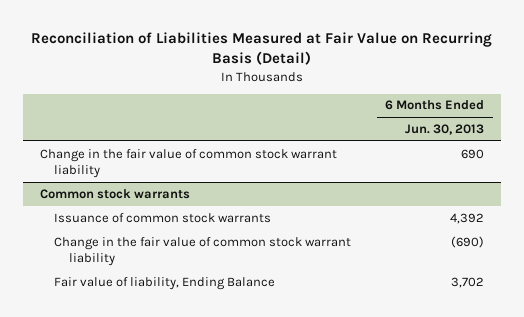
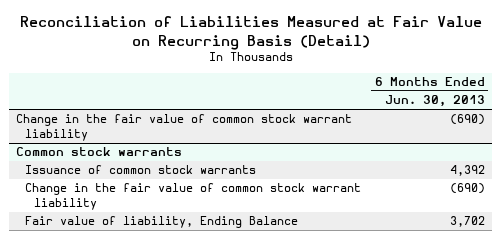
[461,148,485,159] 690 -> [449,114,485,126] (690)

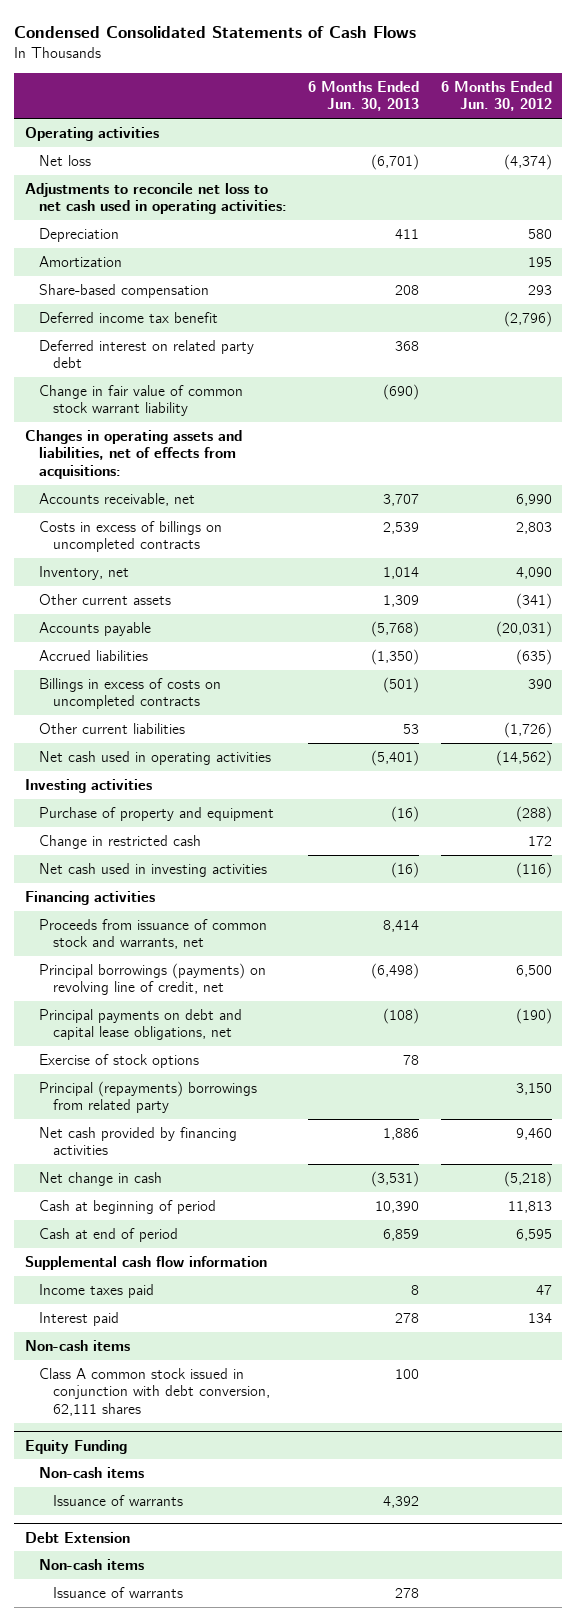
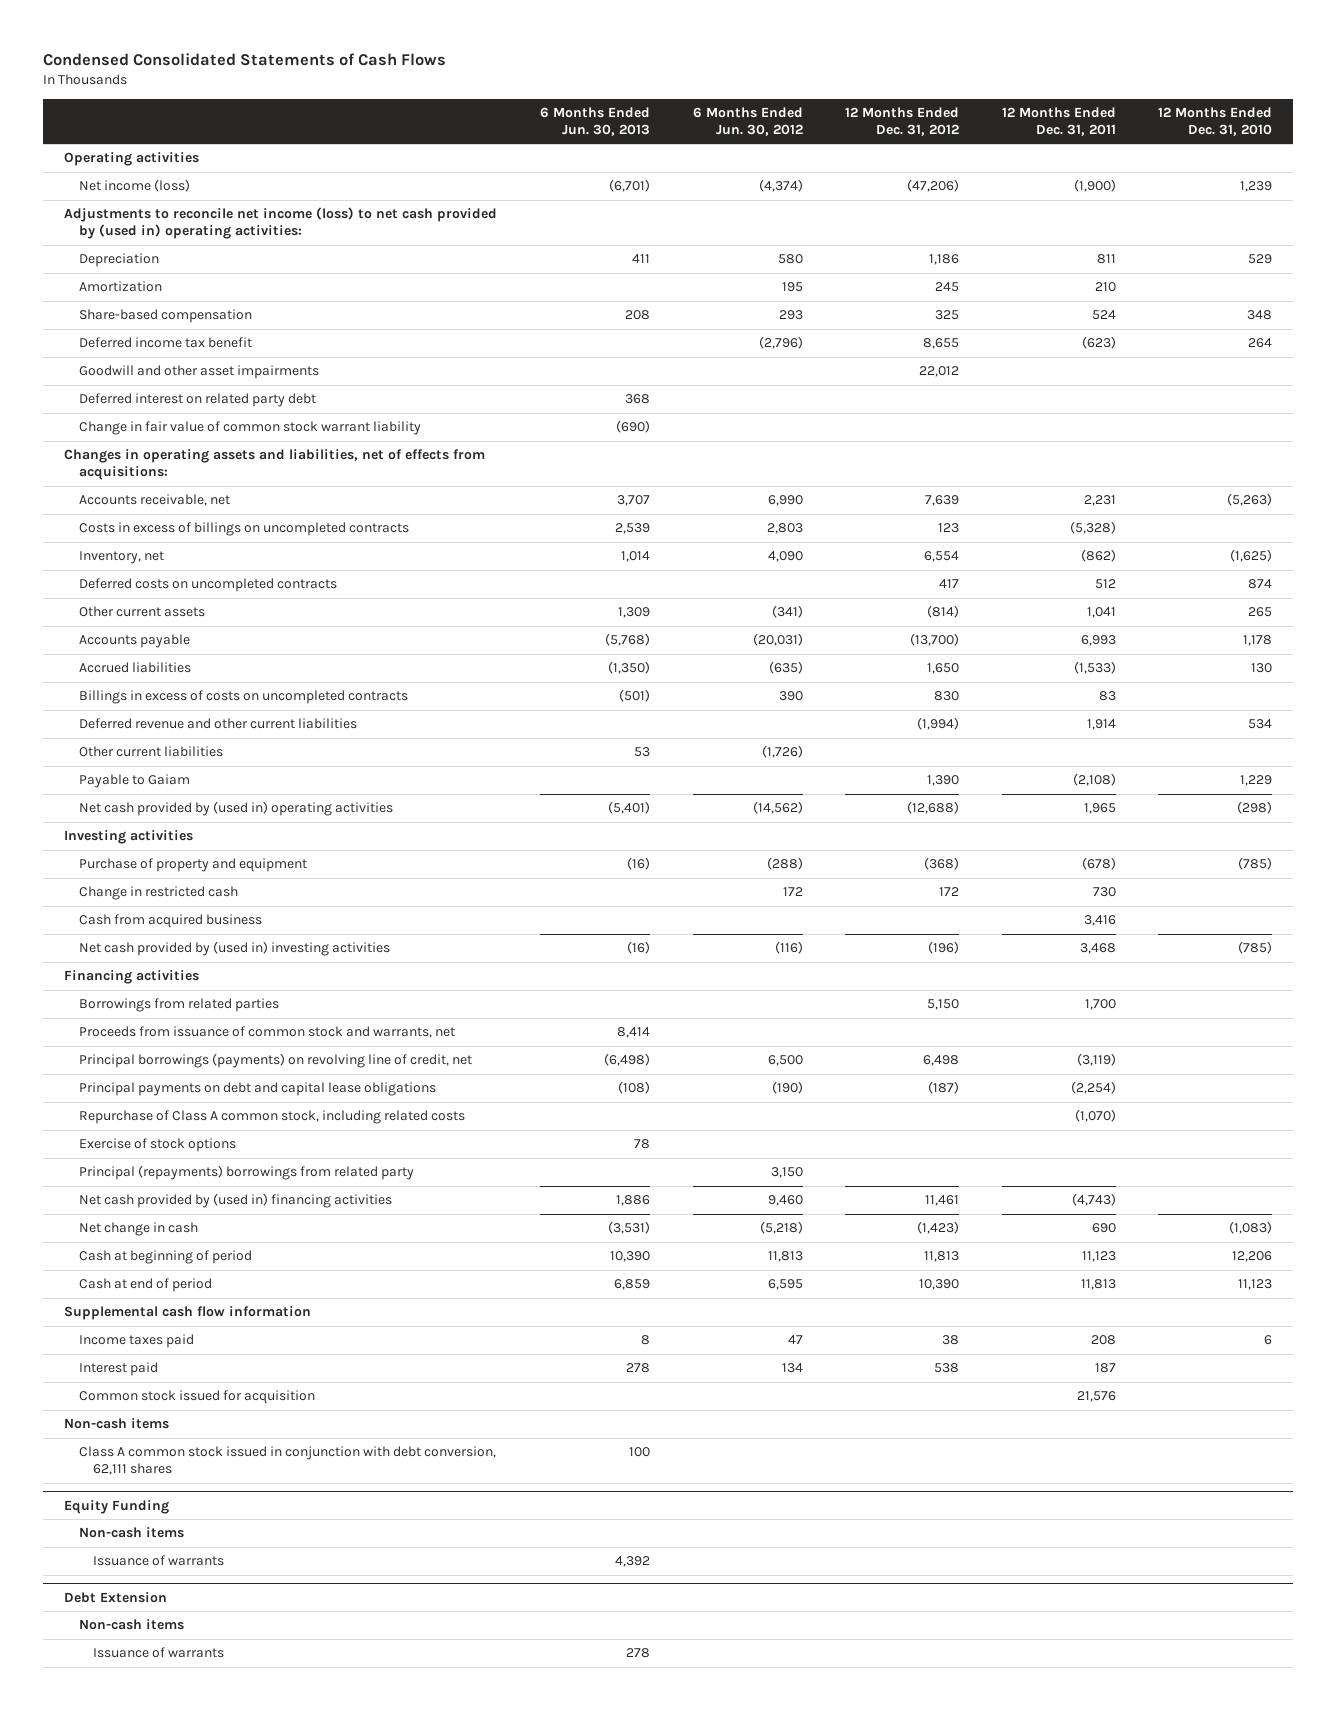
none -> [845,107,960,136] 12 Months Ended Dec. 31, 2012
none -> [1001,107,1116,136] 12 Months Ended Dec. 31, 2011
none -> [1158,107,1273,136] 12 Months Ended Dec. 31, 2010
[39,155,92,167] Net loss -> [78,179,190,193] Net income (loss)
[25,183,288,215] Adjustments to reconcile net loss to net cash used in operating activities: -> [64,207,498,240] Adjustments to reconcile net income (loss) to net cash provided by (used in) operating activities:
none -> [78,365,319,380] Goodwill and other asset impairments
none -> [78,578,337,593] Deferred costs on uncompleted contracts
none -> [78,718,357,730] Deferred revenue and other current liabilities
none -> [78,774,190,789] Payable to Gaiam
[39,751,272,766] Net cash used in operating activities -> [78,801,393,817] Net cash provided by (used in) operating activities
none -> [78,914,262,929] Cash from acquired business
[39,863,268,878] Net cash used in investing activities -> [78,941,390,957] Net cash provided by (used in) investing activities
none -> [78,998,279,1013] Borrowings from related parties
[39,1009,243,1041] Principal payments on debt and capital lease obligations, net -> [78,1082,436,1097] Principal payments on debt and capital lease obligations
none -> [78,1110,465,1125] Repurchase of Class A common stock, including related costs
[39,1127,238,1156] Net cash provided by financing activities -> [78,1193,392,1209] Net cash provided by (used in) financing activities
none -> [78,1390,315,1405] Common stock issued for acquisition

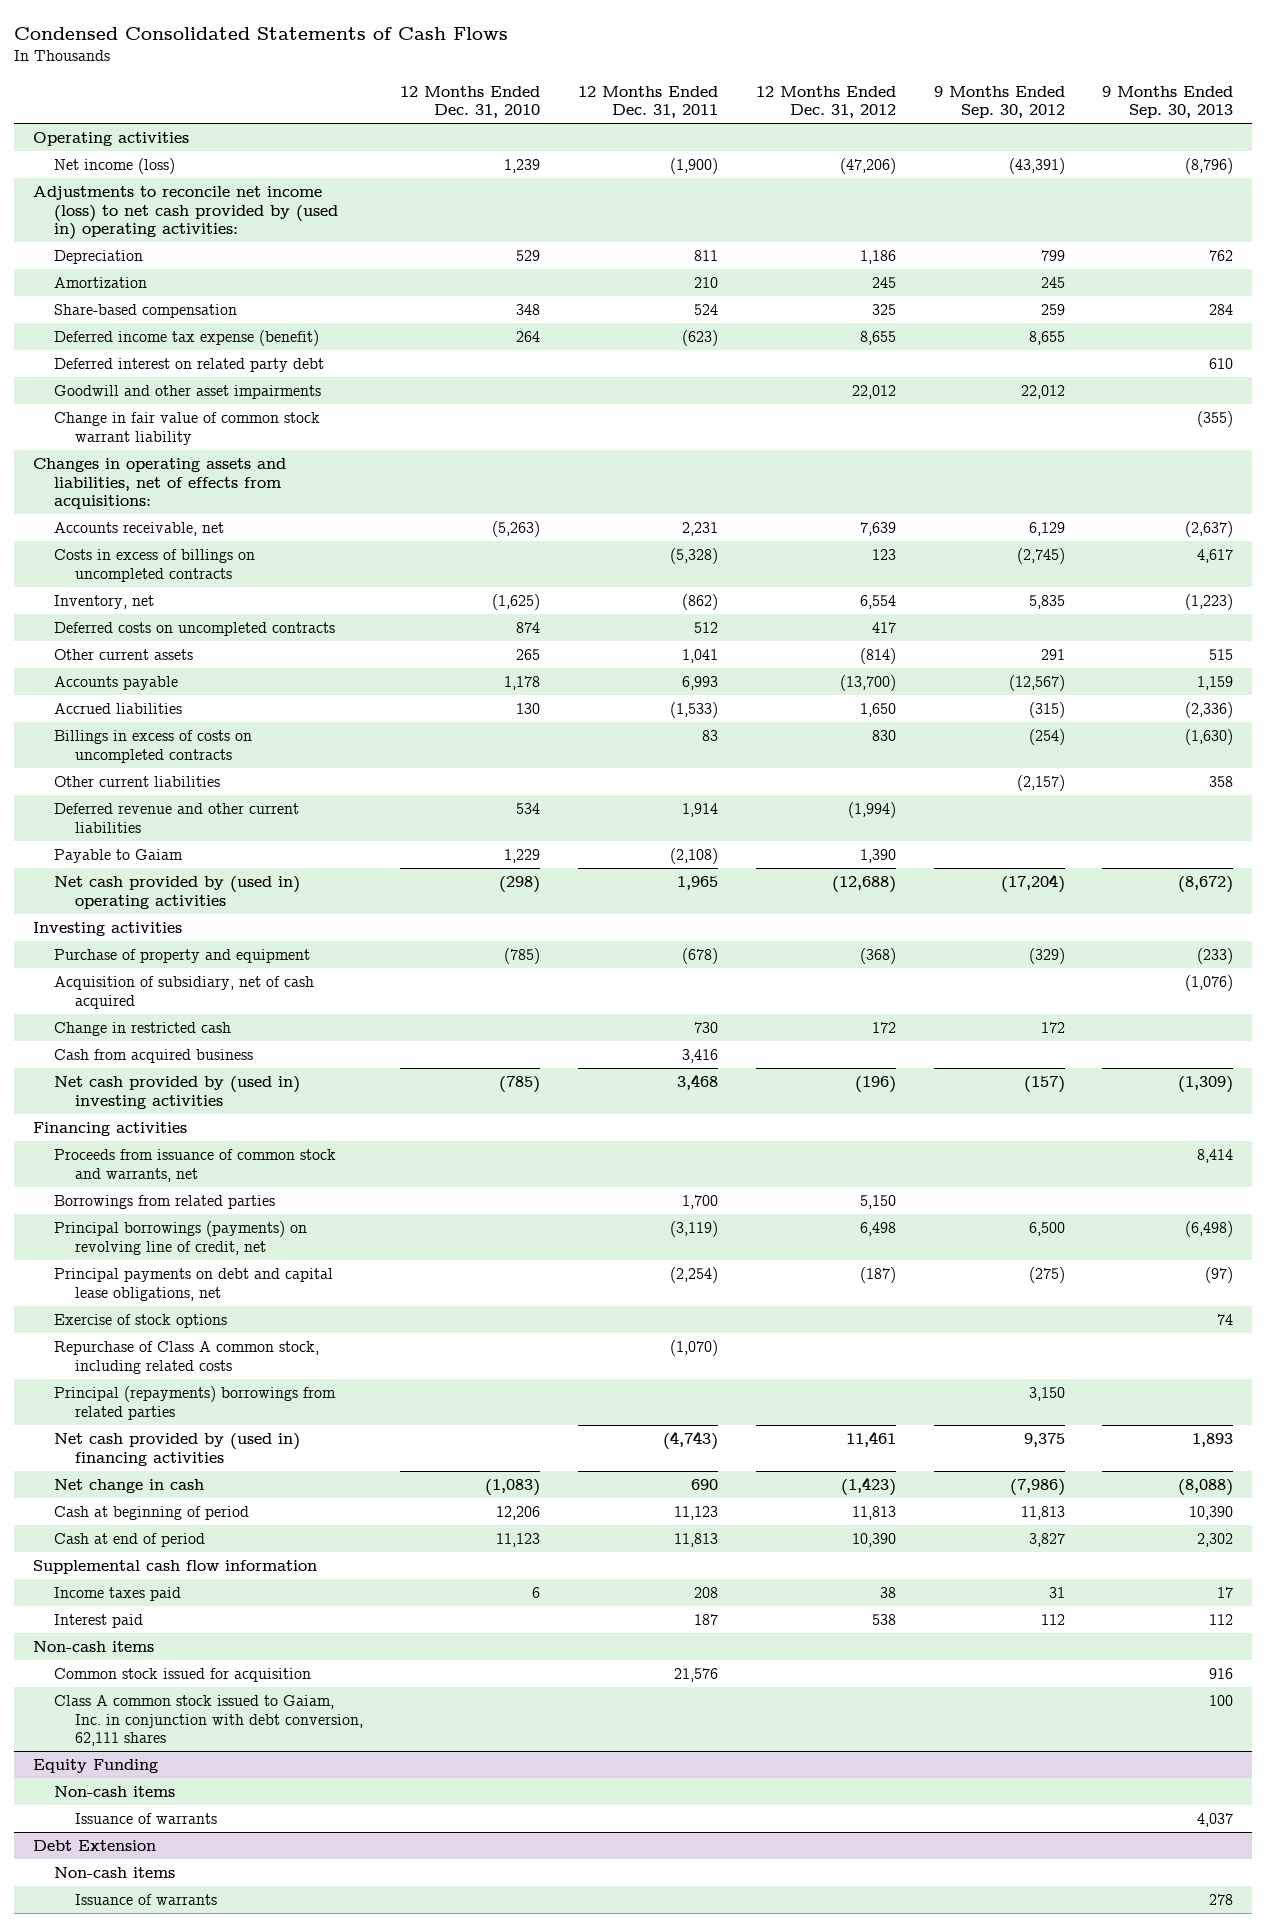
[539,107,650,136] 6 Months Ended Jun. 30, 2013 -> none
[692,107,803,136] 6 Months Ended Jun. 30, 2012 -> none
none -> [933,85,1065,119] 9 Months Ended Sep. 30, 2012
none -> [1102,85,1234,119] 9 Months Ended Sep. 30, 2013
[78,337,252,349] Deferred income tax benefit -> [54,330,320,347] Deferred income tax expense (benefit)
[78,365,319,380] Goodwill and other asset impairments -> [54,385,322,400] Goodwill and other asset impairments
[78,718,357,730] Deferred revenue and other current liabilities -> [54,803,300,833] Deferred revenue and other current liabilities
none -> [54,976,315,1009] Acquisition of subsidiary, net of cash acquired
[78,998,279,1013] Borrowings from related parties -> [54,1195,276,1210] Borrowings from related parties
[78,1082,436,1097] Principal payments on debt and capital lease obligations -> [54,1268,334,1301] Principal payments on debt and capital lease obligations, net
[78,1110,465,1125] Repurchase of Class A common stock, including related costs -> [54,1341,320,1374] Repurchase of Class A common stock, including related costs
[78,1165,414,1181] Principal (repayments) borrowings from related party -> [54,1386,337,1420] Principal (repayments) borrowings from related parties
[78,1390,315,1405] Common stock issued for acquisition -> [54,1668,312,1683] Common stock issued for acquisition
[78,1446,496,1476] Class A common stock issued in conjunction with debt conversion, 62,111 shares -> [54,1695,363,1747] Class A common stock issued to Gaiam, Inc. in conjunction with debt conversion, 62,111 shares

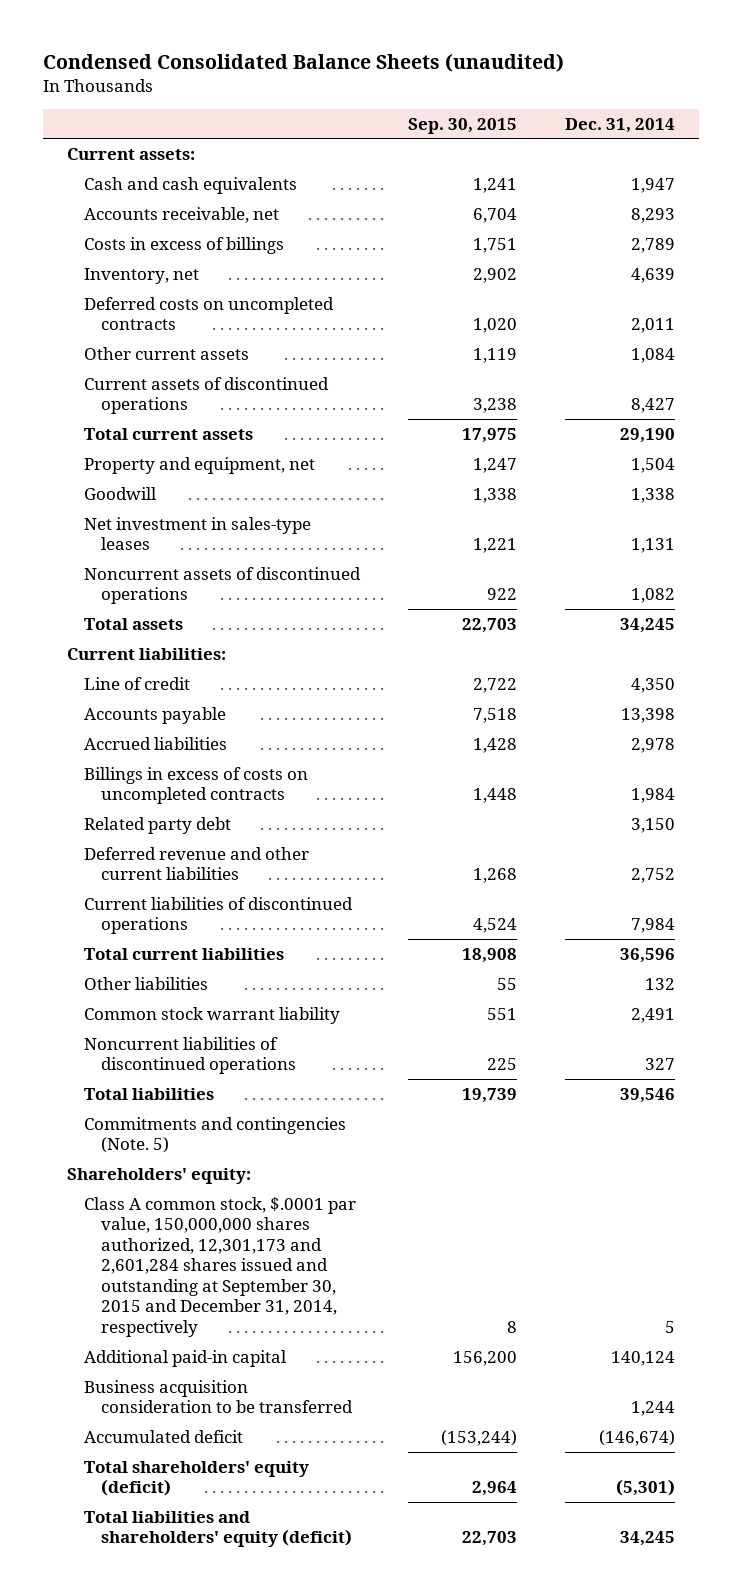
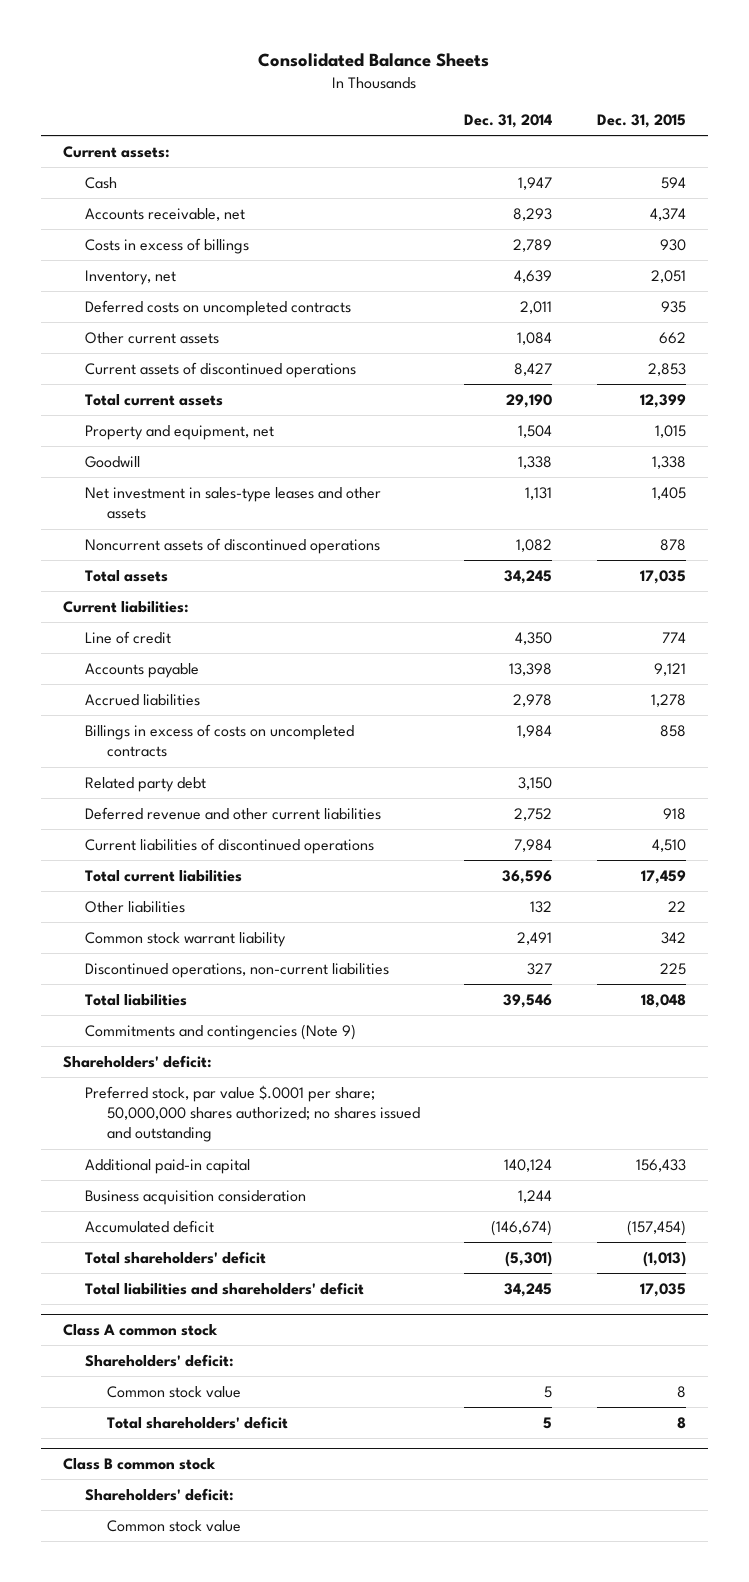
[42,52,564,72] Condensed Consolidated Balance Sheets (unaudited) -> [258,52,490,67] Consolidated Balance Sheets
[407,117,517,134] Sep. 30, 2015 -> none
none -> [596,113,686,128] Dec. 31, 2015
[83,176,297,194] Cash and cash equivalents -> [84,177,117,190] Cash
[83,516,311,551] Net investment in sales-type leases -> [84,487,381,520] Net investment in sales-type leases and other assets
[83,1036,296,1075] Noncurrent liabilities of discontinued operations -> [84,963,389,979] Discontinued operations, non-current liabilities
[83,1196,356,1337] Class A common stock, $.0001 par value, 150,000,000 shares authorized, 12,301,173 and 2,601,284 shares issued and outstanding at September 30, 2015 and December 31, 2014, respectively -> none
[83,1116,346,1154] Commitments and contingencies (Note. 5) -> [84,1024,356,1041] Commitments and contingencies (Note 9)
[66,1167,251,1184] Shareholders' equity: -> [62,1055,212,1069] Shareholders' deficit:
none -> [84,1085,420,1143] Preferred stock, par value $.0001 per share; 50,000,000 shares authorized; no shares issued and outstanding
[83,1379,353,1414] Business acquisition consideration to be transferred -> [84,1190,306,1206] Business acquisition consideration
[83,1460,309,1497] Total shareholders' equity (deficit) -> [84,1251,266,1265] Total shareholders' deficit
[83,1510,352,1548] Total liabilities and shareholders' equity (deficit) -> [84,1282,364,1296] Total liabilities and shareholders' deficit
none -> [62,1324,218,1337] Class A common stock
none -> [84,1354,234,1368] Shareholders' deficit:
none -> [106,1386,241,1399] Common stock value
none -> [106,1416,288,1430] Total shareholders' deficit
none -> [62,1458,216,1471] Class B common stock
none -> [84,1488,234,1502] Shareholders' deficit:
none -> [106,1520,241,1533] Common stock value

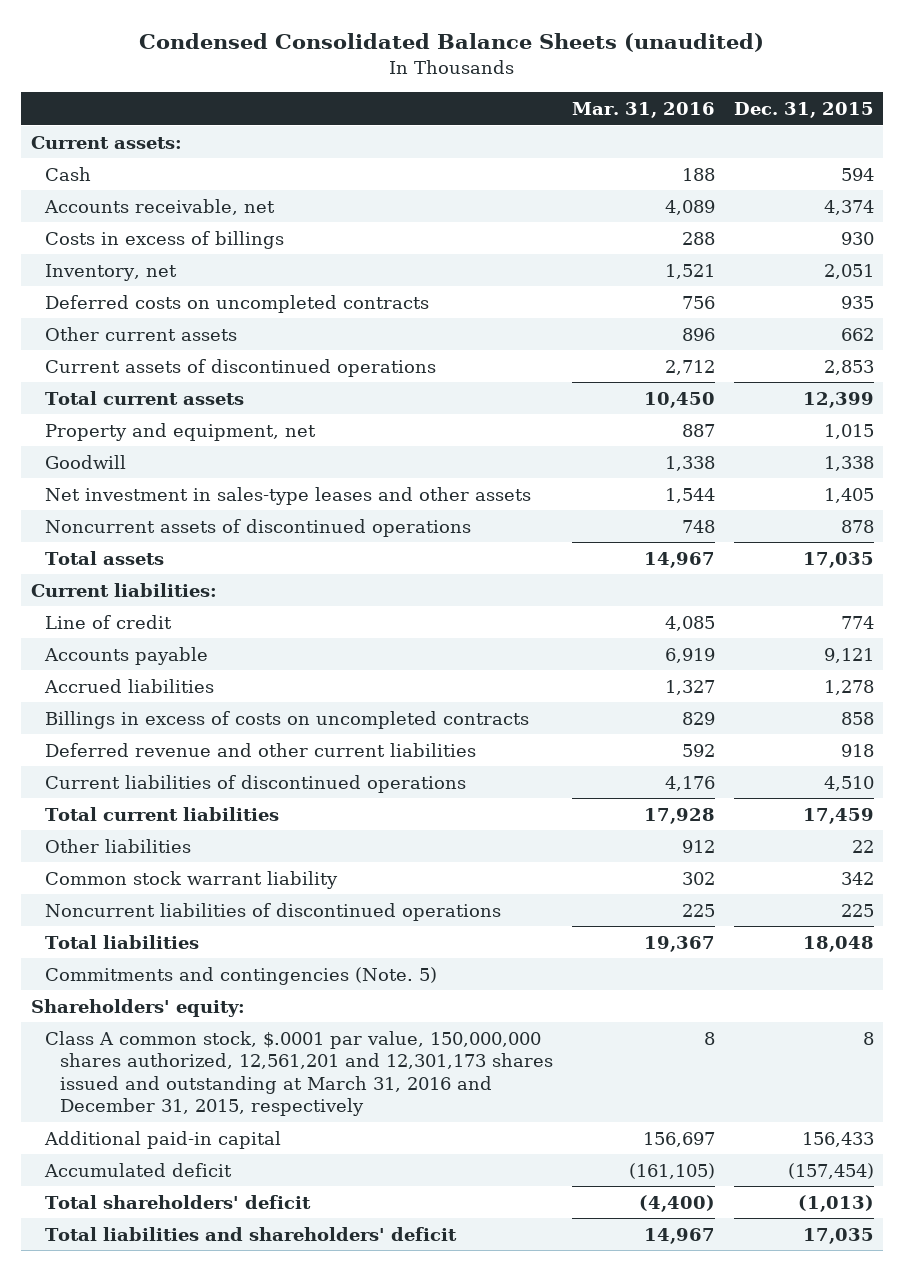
[258,52,490,67] Consolidated Balance Sheets -> [139,33,765,53] Condensed Consolidated Balance Sheets (unaudited)
[464,113,553,128] Dec. 31, 2014 -> none
none -> [571,102,715,119] Mar. 31, 2016
[84,777,206,793] Related party debt -> none
[84,963,389,979] Discontinued operations, non-current liabilities -> [45,902,502,921] Noncurrent liabilities of discontinued operations
[84,1085,420,1143] Preferred stock, par value $.0001 per share; 50,000,000 shares authorized; no shares issued and outstanding -> none
[84,1024,356,1041] Commitments and contingencies (Note 9) -> [45,966,438,985] Commitments and contingencies (Note. 5)
[62,1055,212,1069] Shareholders' deficit: -> [30,998,245,1017] Shareholders' equity:
none -> [45,1030,554,1117] Class A common stock, $.0001 par value, 150,000,000 shares authorized, 12,561,201 and 12,301,173 shares issued and outstanding at March 31, 2016 and December 31, 2015, respectively
[84,1190,306,1206] Business acquisition consideration -> none
[62,1324,218,1337] Class A common stock -> none
[84,1354,234,1368] Shareholders' deficit: -> none
[106,1386,241,1399] Common stock value -> none
[106,1416,288,1430] Total shareholders' deficit -> none
[62,1458,216,1471] Class B common stock -> none
[84,1488,234,1502] Shareholders' deficit: -> none
[106,1520,241,1533] Common stock value -> none

